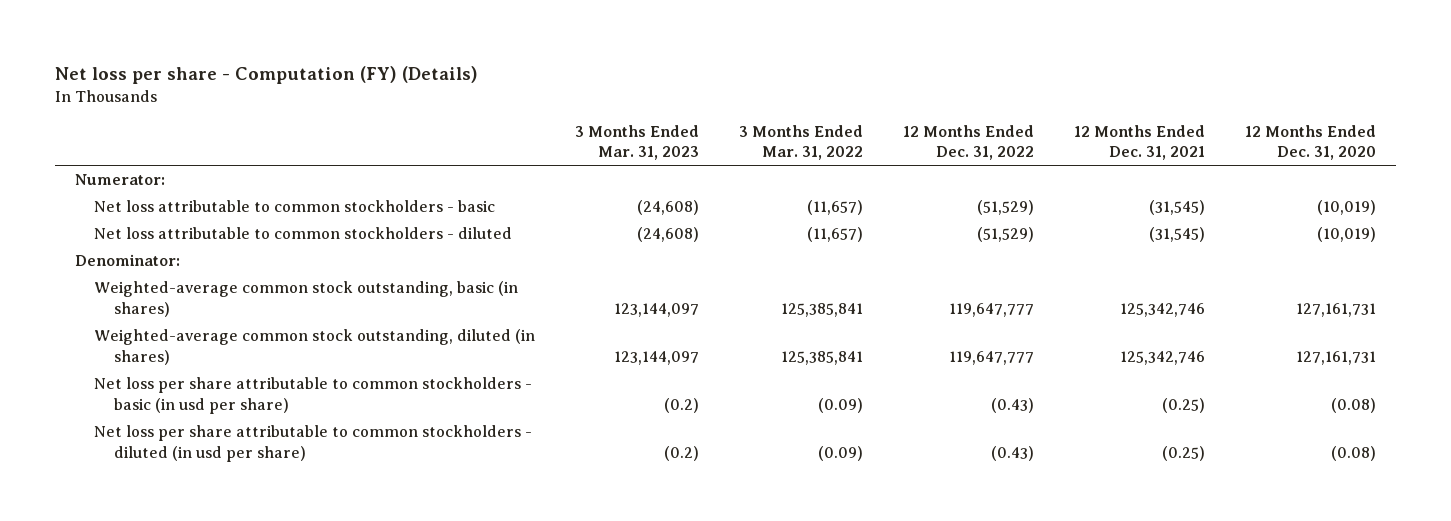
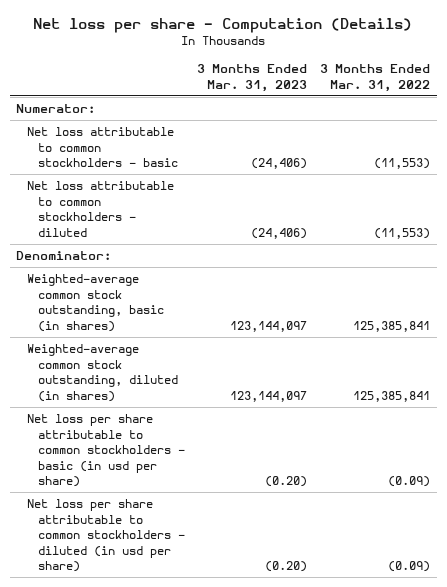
[54,65,478,84] Net loss per share - Computation (FY) (Details) -> [33,17,413,33] Net loss per share - Computation (Details)
[903,124,1035,161] 12 Months Ended Dec. 31, 2022 -> none
[1074,124,1206,161] 12 Months Ended Dec. 31, 2021 -> none
[1244,124,1376,161] 12 Months Ended Dec. 31, 2020 -> none
[637,200,700,216] (24,608) -> [251,158,308,170] (24,406)
[807,200,864,216] (11,657) -> [374,158,431,170] (11,553)
[637,227,700,243] (24,608) -> [251,227,308,239] (24,406)
[807,227,864,243] (11,657) -> [374,227,431,239] (11,553)
[664,397,700,413] (0.2) -> [265,476,308,488] (0.20)
[664,445,700,461] (0.2) -> [265,561,308,573] (0.20)

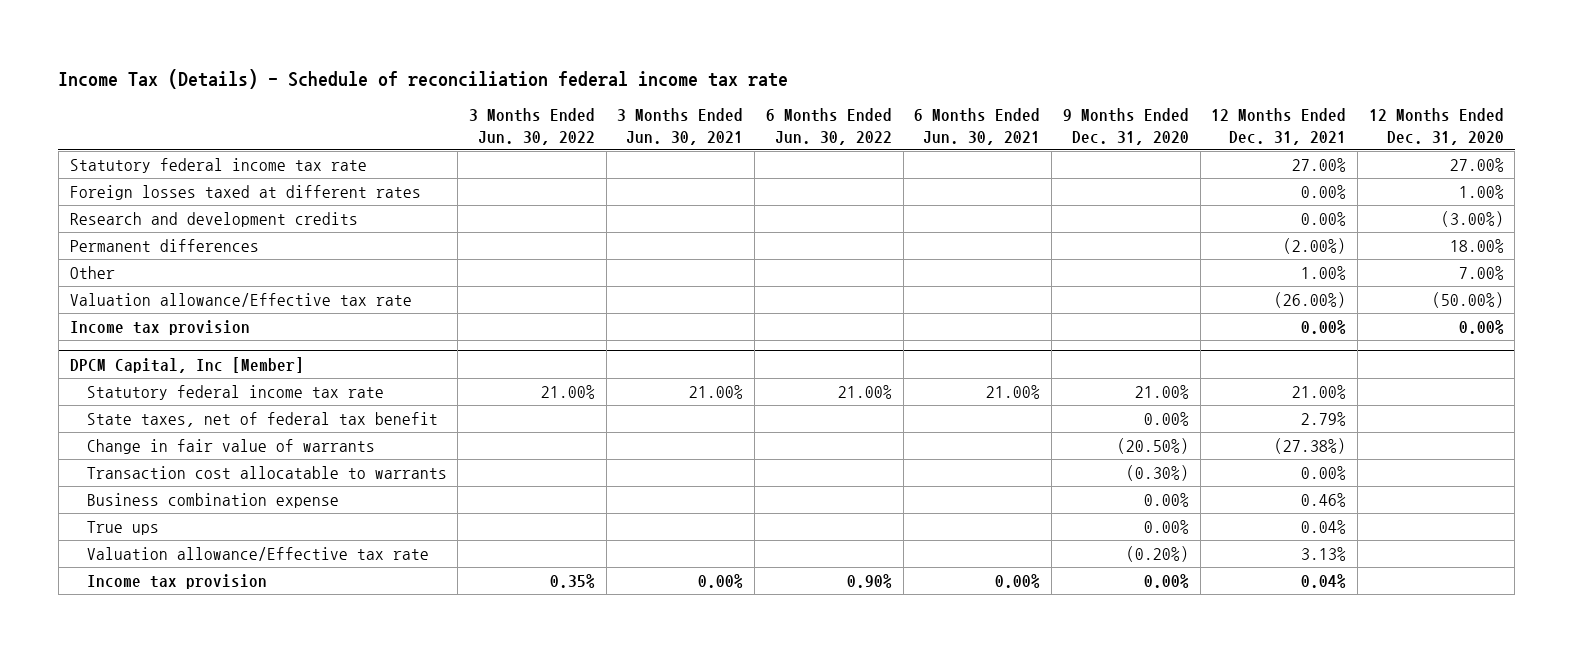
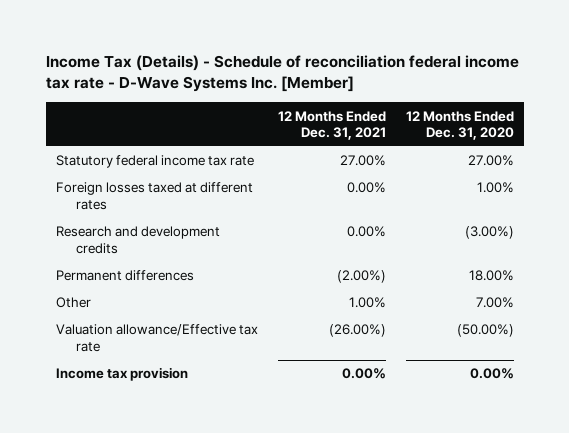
[58,68,789,89] Income Tax (Details) - Schedule of reconciliation federal income tax rate -> [45,55,519,93] Income Tax (Details) - Schedule of reconciliation federal income tax rate - D-Wave Systems Inc. [Member]
[468,108,595,146] 3 Months Ended Jun. 30, 2022 -> none
[617,108,744,146] 3 Months Ended Jun. 30, 2021 -> none
[765,108,892,146] 6 Months Ended Jun. 30, 2022 -> none
[914,108,1041,146] 6 Months Ended Jun. 30, 2021 -> none
[1062,108,1189,146] 9 Months Ended Dec. 31, 2020 -> none
[69,356,304,373] DPCM Capital, Inc [Member] -> none
[86,384,384,400] Statutory federal income tax rate -> none
[86,411,438,427] State taxes, net of federal tax benefit -> none
[86,438,375,454] Change in fair value of warrants -> none
[86,465,447,479] Transaction cost allocatable to warrants -> none
[86,492,339,508] Business combination expense -> none
[86,520,159,535] True ups -> none
[86,546,429,561] Valuation allowance/Effective tax rate -> none
[86,573,267,589] Income tax provision -> none

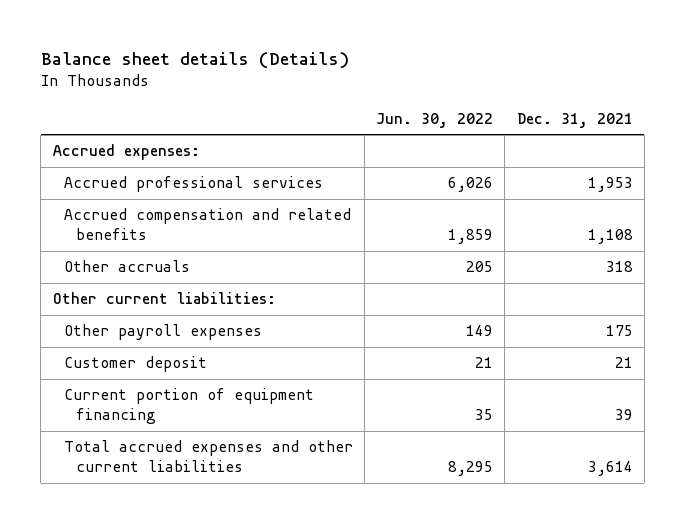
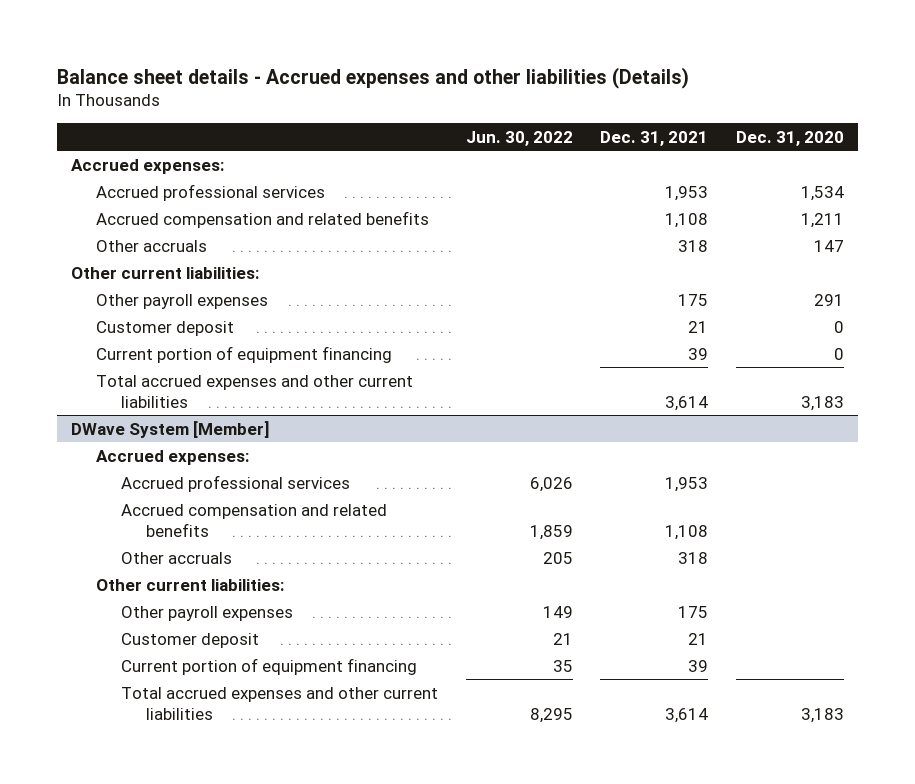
[40,52,349,70] Balance sheet details (Details) -> [57,66,690,89] Balance sheet details - Accrued expenses and other liabilities (Details)
none -> [735,130,844,146] Dec. 31, 2020
none -> [96,183,326,201] Accrued professional services
none -> [96,210,430,228] Accrued compensation and related benefits
none -> [96,239,208,252] Other accruals
none -> [71,266,260,279] Other current liabilities:
none -> [96,293,269,309] Other payroll expenses
none -> [96,320,235,336] Customer deposit
none -> [96,345,393,363] Current portion of equipment financing
none -> [96,374,414,408] Total accrued expenses and other current liabilities
none -> [71,420,270,438] DWave System [Member]
none -> [96,449,250,465] Accrued expenses:

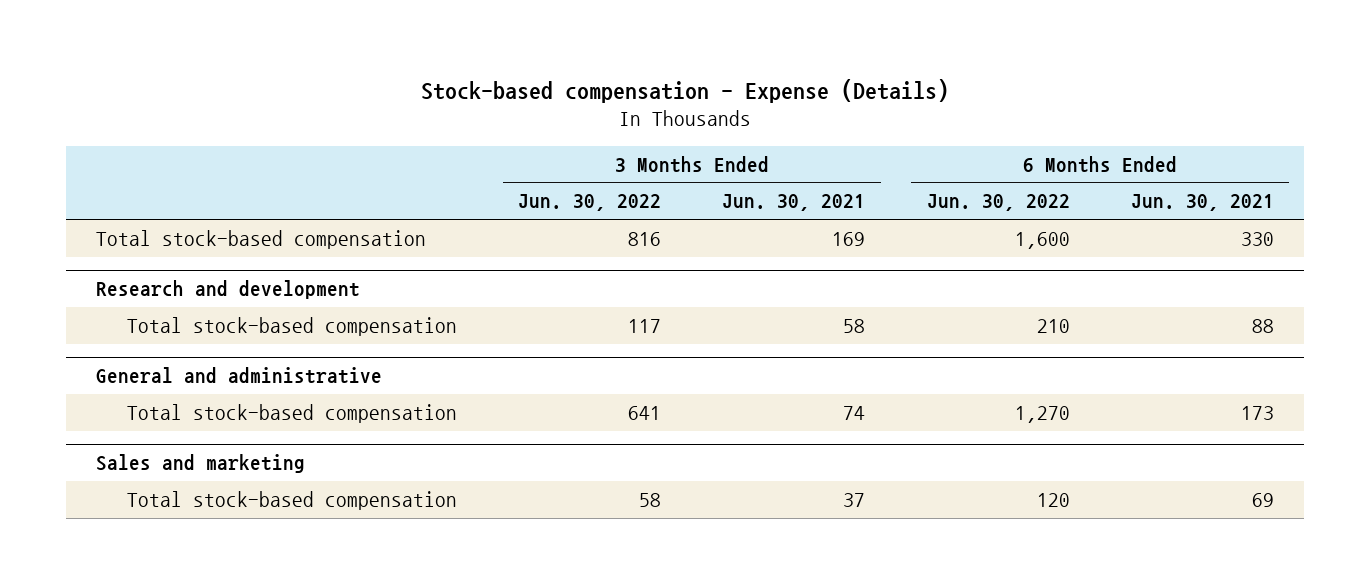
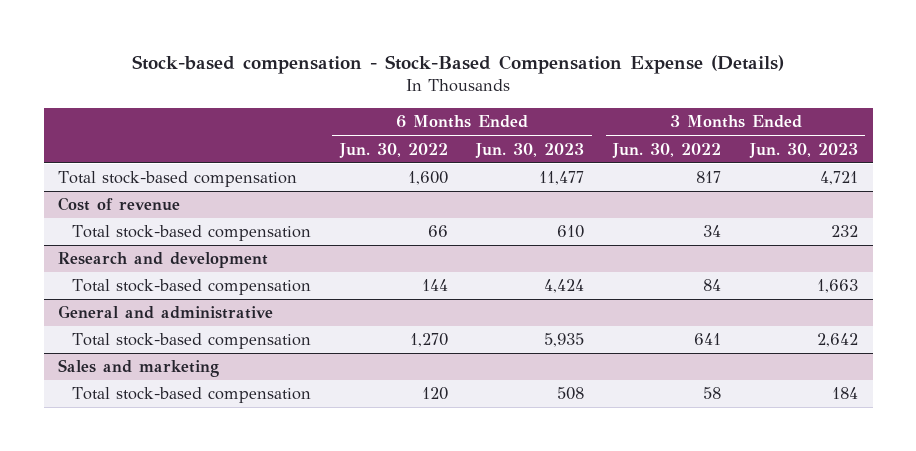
[421,78,950,103] Stock-based compensation - Expense (Details) -> [132,55,785,75] Stock-based compensation - Stock-Based Compensation Expense (Details)
[722,194,866,212] Jun. 30, 2021 -> none
[1130,194,1274,212] Jun. 30, 2021 -> none
none -> [475,142,585,158] Jun. 30, 2023
none -> [749,142,859,158] Jun. 30, 2023
[628,231,662,246] 816 -> [696,171,722,184] 817
none -> [58,197,181,212] Cost of revenue
none -> [71,225,311,242] Total stock-based compensation
[628,318,662,333] 117 -> [703,279,722,292] 84
[1036,318,1070,333] 210 -> [421,279,448,292] 144

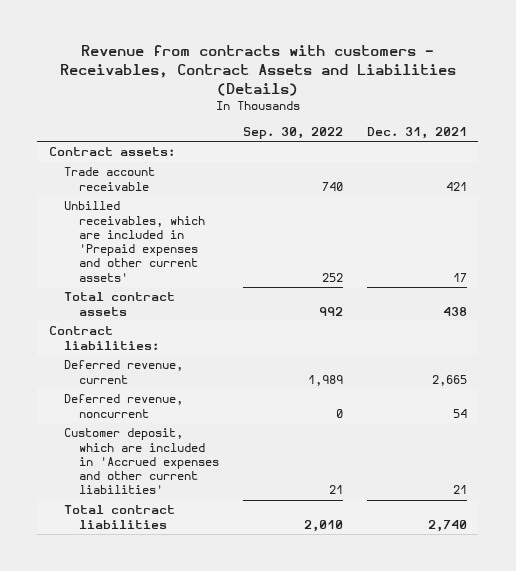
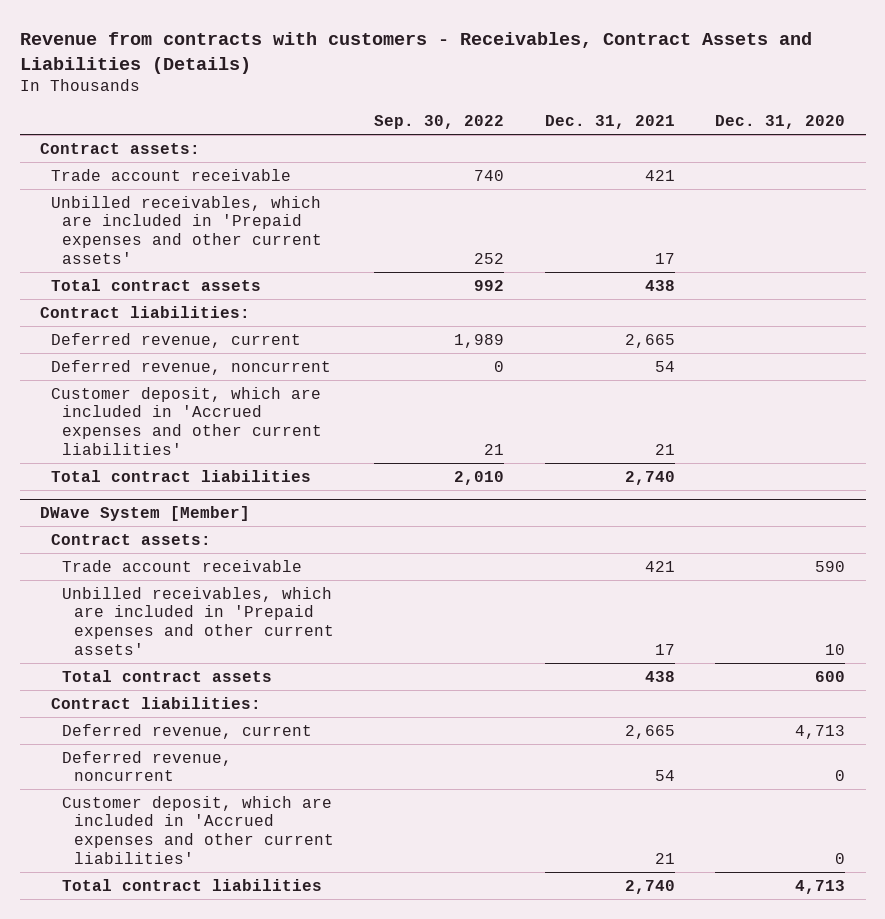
none -> [715,115,846,130] Dec. 31, 2020
none -> [39,506,250,522] DWave System [Member]
none -> [51,533,212,545] Contract assets:
none -> [62,559,303,572] Trade account receivable
none -> [62,586,334,656] Unbilled receivables, which are included in 'Prepaid expenses and other current assets'
none -> [62,669,273,682] Total contract assets
none -> [51,696,262,709] Contract liabilities:
none -> [62,723,313,739] Deferred revenue, current
none -> [62,750,233,782] Deferred revenue, noncurrent
none -> [62,795,334,865] Customer deposit, which are included in 'Accrued expenses and other current liabilities'
none -> [62,878,323,891] Total contract liabilities

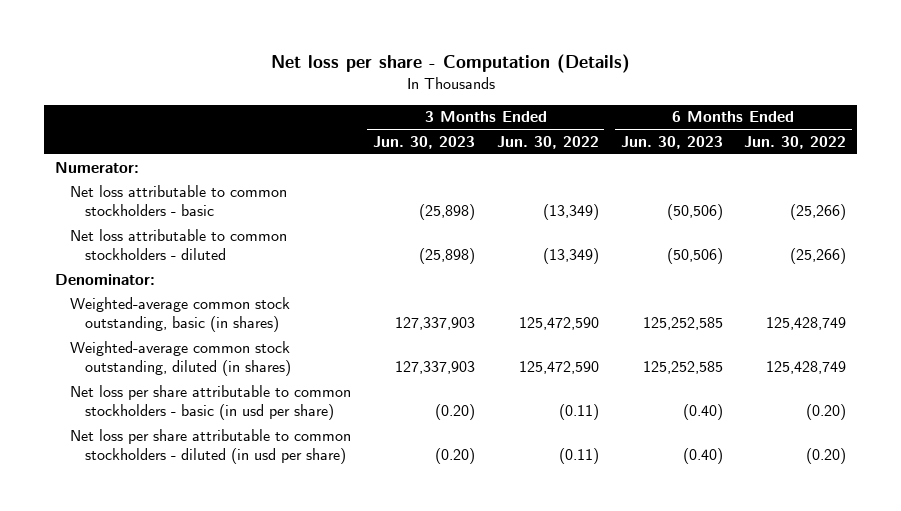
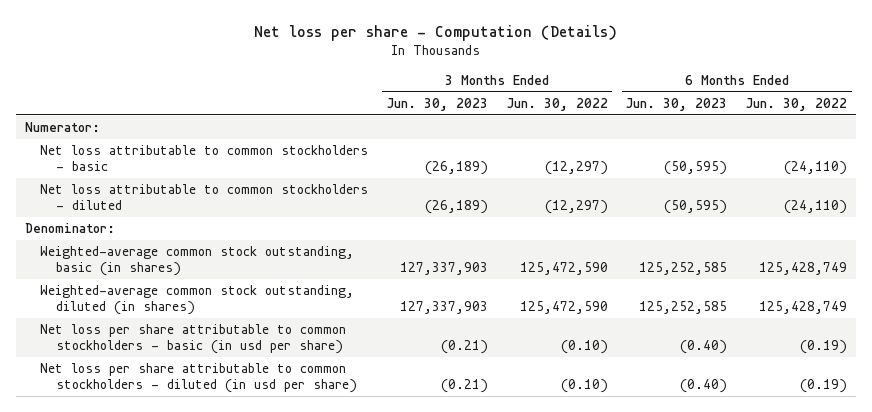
[418,203,475,220] (25,898) -> [425,161,489,176] (26,189)
[542,203,599,220] (13,349) -> [544,161,608,176] (12,297)
[666,203,723,220] (50,506) -> [664,161,728,176] (50,595)
[790,203,847,220] (25,266) -> [784,161,848,176] (24,110)
[418,247,475,264] (25,898) -> [425,200,489,215] (26,189)
[542,247,599,264] (13,349) -> [544,200,608,215] (12,297)
[666,247,723,264] (50,506) -> [664,200,728,215] (50,595)
[790,247,847,264] (25,266) -> [784,200,848,215] (24,110)
[434,403,475,420] (0.20) -> [441,340,489,355] (0.21)
[558,403,599,420] (0.11) -> [560,340,608,355] (0.10)
[806,403,847,420] (0.20) -> [800,340,848,355] (0.19)
[434,447,475,464] (0.20) -> [441,379,489,394] (0.21)
[558,447,599,464] (0.11) -> [560,379,608,394] (0.10)
[806,447,847,464] (0.20) -> [800,379,848,394] (0.19)

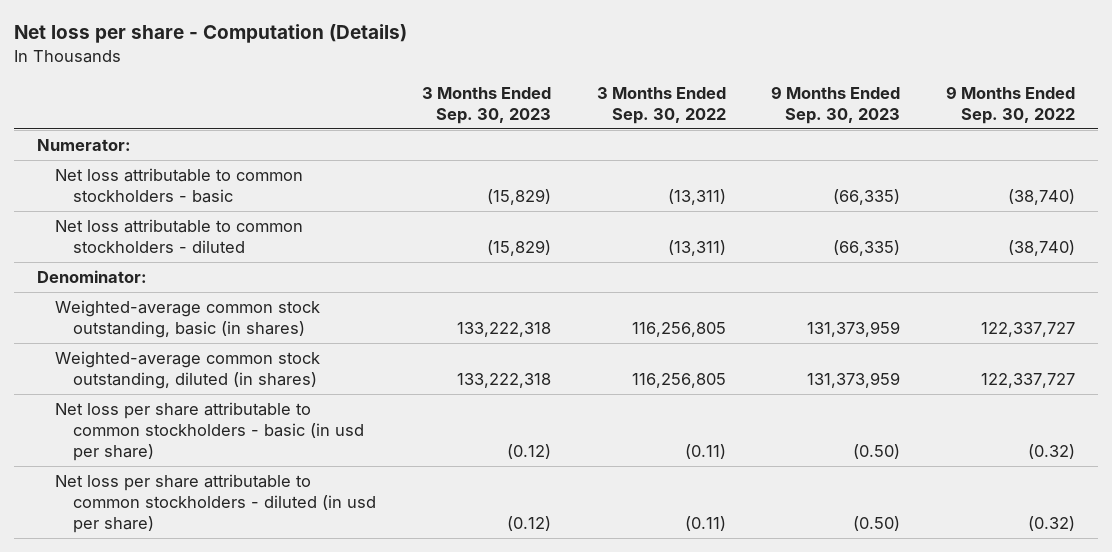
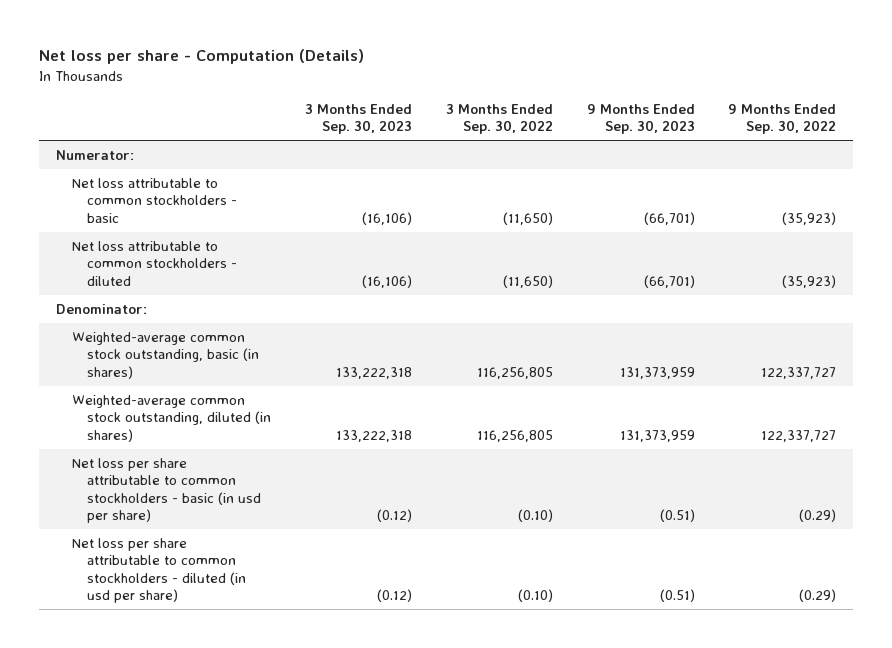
[486,188,551,205] (15,829) -> [362,211,413,225] (16,106)
[667,188,726,205] (13,311) -> [502,211,553,225] (11,650)
[833,188,901,205] (66,335) -> [643,211,695,225] (66,701)
[1008,188,1076,205] (38,740) -> [782,211,837,225] (35,923)
[486,239,551,256] (15,829) -> [362,274,413,288] (16,106)
[667,239,726,256] (13,311) -> [502,274,553,288] (11,650)
[833,239,901,256] (66,335) -> [643,274,695,288] (66,701)
[1008,239,1076,256] (38,740) -> [782,274,837,288] (35,923)
[684,444,726,460] (0.11) -> [517,509,553,523] (0.10)
[853,444,901,460] (0.50) -> [659,509,695,523] (0.51)
[1028,444,1076,460] (0.32) -> [799,509,837,523] (0.29)
[684,516,726,532] (0.11) -> [517,589,553,603] (0.10)
[853,516,901,532] (0.50) -> [659,589,695,603] (0.51)
[1028,516,1076,532] (0.32) -> [799,589,837,603] (0.29)

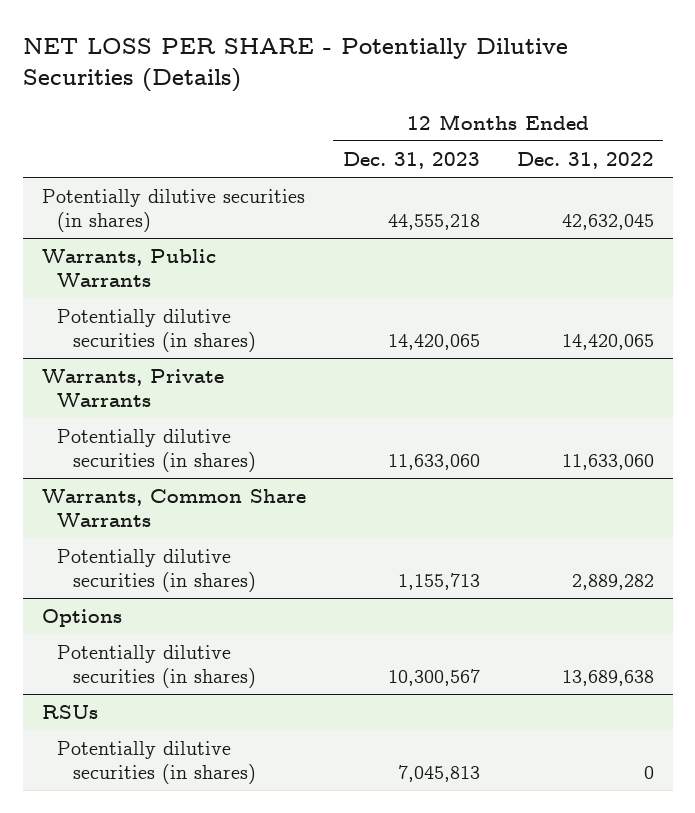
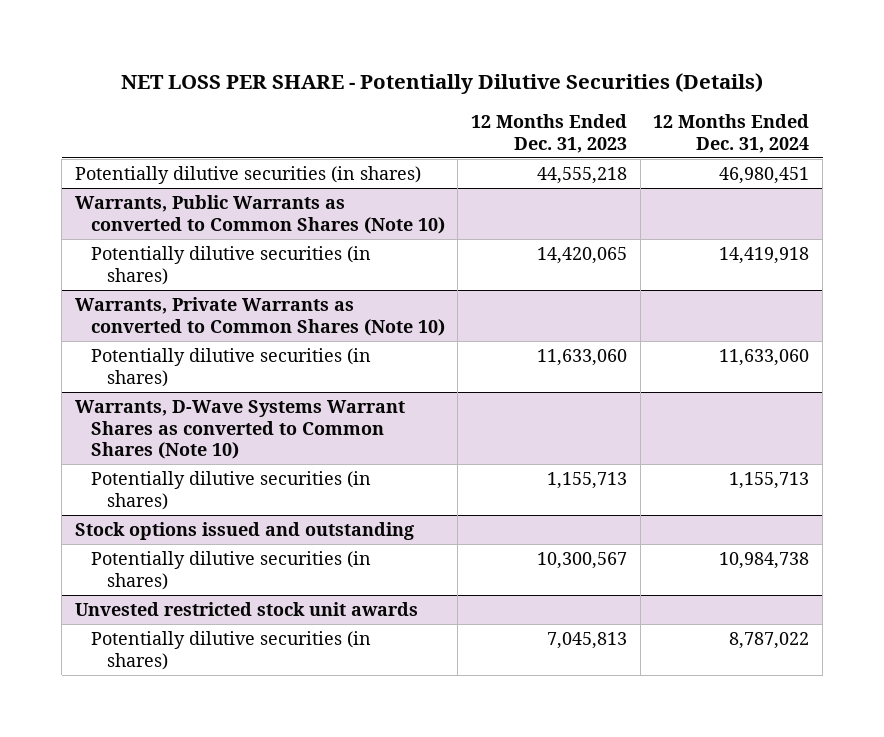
[516,151,654,169] Dec. 31, 2022 -> none
none -> [653,113,810,153] 12 Months Ended Dec. 31, 2024
[41,248,216,287] Warrants, Public Warrants -> none
none -> [74,194,445,234] Warrants, Public Warrants as converted to Common Shares (Note 10)
[41,368,224,407] Warrants, Private Warrants -> none
none -> [74,296,445,336] Warrants, Private Warrants as converted to Common Shares (Note 10)
[41,488,306,527] Warrants, Common Share Warrants -> none
none -> [74,399,405,460] Warrants, D-Wave Systems Warrant Shares as converted to Common Shares (Note 10)
[41,608,122,627] Options -> [74,521,414,540] Stock options issued and outstanding
[41,704,98,719] RSUs -> [74,601,418,616] Unvested restricted stock unit awards

